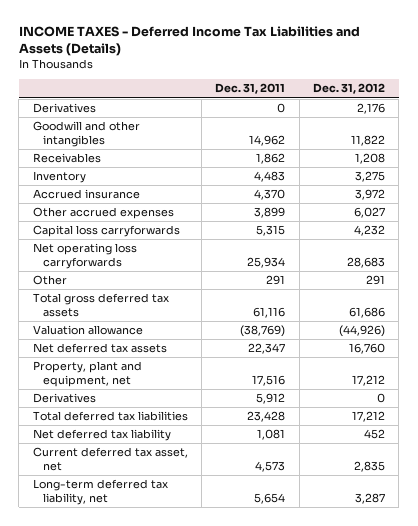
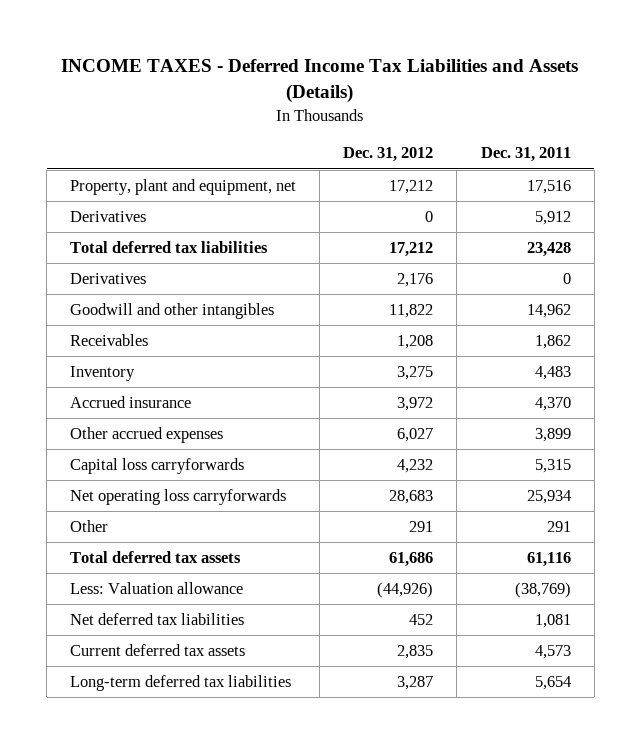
[32,361,142,388] Property, plant and equipment, net -> [70,179,297,196] Property, plant and equipment, net
[32,393,96,404] Derivatives -> [70,211,147,223] Derivatives
[32,411,188,422] Total deferred tax liabilities -> [70,241,269,254] Total deferred tax liabilities
[32,343,167,354] Net deferred tax assets -> none
[32,293,169,318] Total gross deferred tax assets -> [70,551,242,564] Total deferred tax assets
[32,325,143,336] Valuation allowance -> [70,582,244,595] Less: Valuation allowance
[32,429,171,442] Net deferred tax liability -> [70,613,245,626] Net deferred tax liabilities
[32,447,188,472] Current deferred tax asset, net -> [70,644,246,657] Current deferred tax assets
[32,479,168,506] Long-term deferred tax liability, net -> [70,675,292,692] Long-term deferred tax liabilities

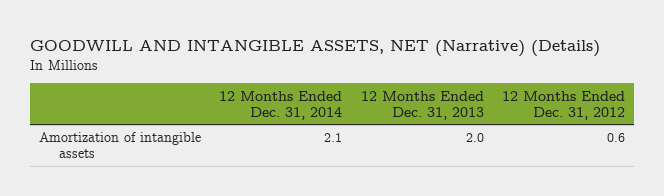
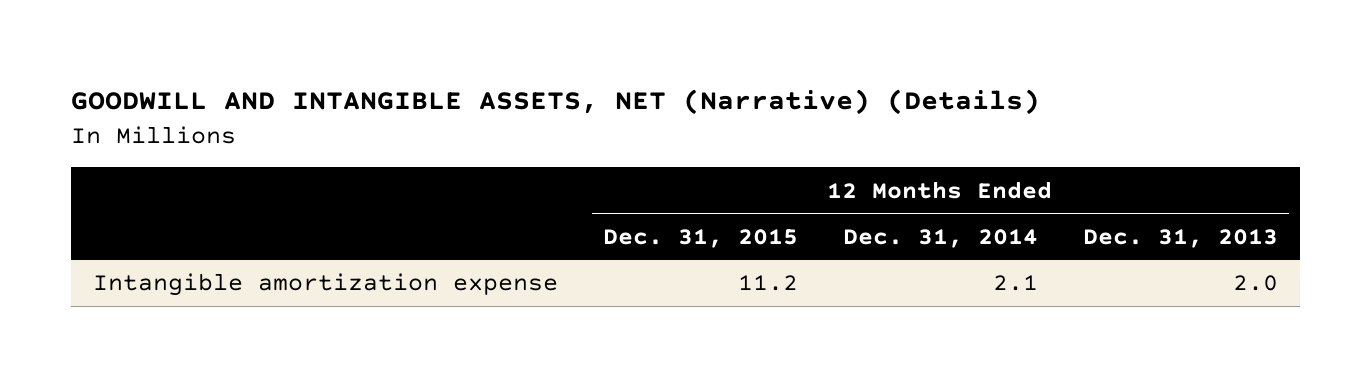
[502,90,626,120] 12 Months Ended Dec. 31, 2012 -> none
none -> [603,228,799,248] Dec. 31, 2015
[38,132,201,159] Amortization of intangible assets -> [93,273,559,297] Intangible amortization expense

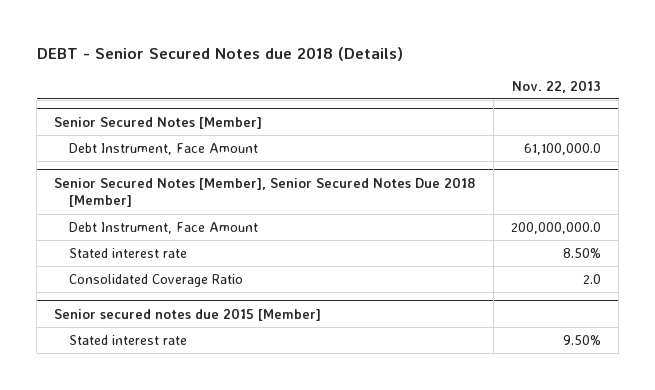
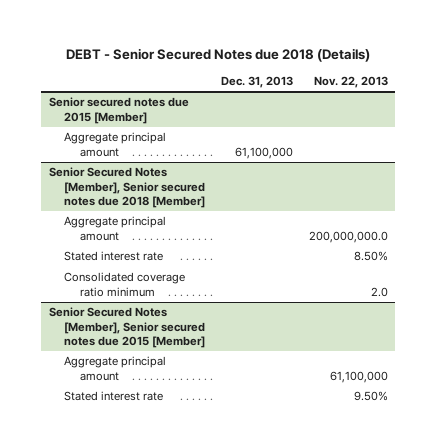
none -> [220,76,293,89] Dec. 31, 2013
[54,116,263,129] Senior Secured Notes [Member] -> none
[68,142,258,155] Debt Instrument, Face Amount -> none
[54,176,476,208] Senior Secured Notes [Member], Senior Secured Notes Due 2018 [Member] -> none
[68,221,258,234] Debt Instrument, Face Amount -> none
[68,247,187,258] Stated interest rate -> none
[68,273,243,287] Consolidated Coverage Ratio -> none
none -> [64,132,167,157] Aggregate principal amount
none -> [48,167,206,208] Senior Secured Notes [Member], Senior secured notes due 2018 [Member]
none -> [64,216,167,241] Aggregate principal amount
none -> [64,251,164,262] Stated interest rate
none -> [64,272,186,297] Consolidated coverage ratio minimum
none -> [48,307,206,348] Senior Secured Notes [Member], Senior secured notes due 2015 [Member]
none -> [64,356,167,381] Aggregate principal amount

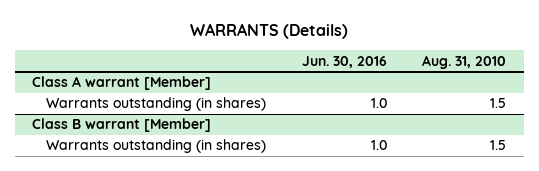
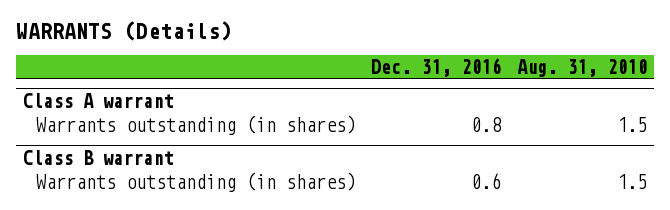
[301,55,387,68] Jun. 30, 2016 -> none
none -> [371,57,502,77] Dec. 31, 2016
[32,76,212,91] Class A warrant [Member] -> [23,92,174,108] Class A warrant
[32,118,212,133] Class B warrant [Member] -> [23,149,174,165] Class B warrant

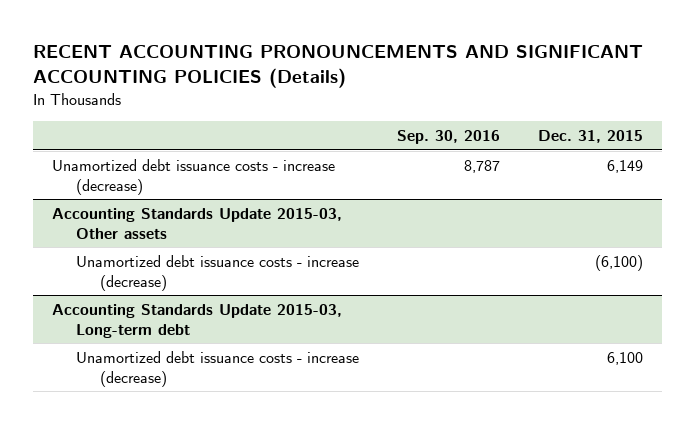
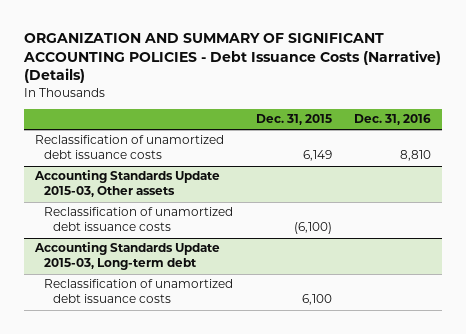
[32,45,643,89] RECENT ACCOUNTING PRONOUNCEMENTS AND SIGNIFICANT ACCOUNTING POLICIES (Details) -> [23,32,442,84] ORGANIZATION AND SUMMARY OF SIGNIFICANT ACCOUNTING POLICIES - Debt Issuance Costs (Narrative) (Details)
[396,130,500,145] Sep. 30, 2016 -> none
none -> [353,114,431,126] Dec. 31, 2016
[51,158,335,195] Unamortized debt issuance costs - increase (decrease) -> [35,135,225,160] Reclassification of unamortized debt issuance costs
[75,254,359,291] Unamortized debt issuance costs - increase (decrease) -> [44,207,234,232] Reclassification of unamortized debt issuance costs
[75,350,359,387] Unamortized debt issuance costs - increase (decrease) -> [44,279,234,304] Reclassification of unamortized debt issuance costs

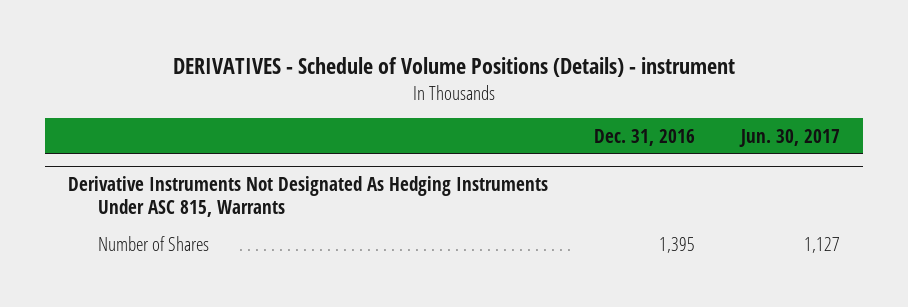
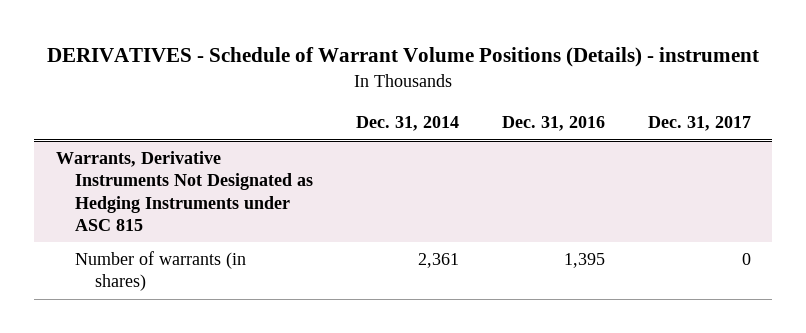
[173,57,736,78] DERIVATIVES - Schedule of Volume Positions (Details) - instrument -> [47,47,760,68] DERIVATIVES - Schedule of Warrant Volume Positions (Details) - instrument
[738,128,840,147] Jun. 30, 2017 -> none
none -> [356,116,460,132] Dec. 31, 2014
none -> [647,116,751,132] Dec. 31, 2017
[68,176,549,218] Derivative Instruments Not Designated As Hedging Instruments Under ASC 815, Warrants -> [55,151,314,231] Warrants, Derivative Instruments Not Designated as Hedging Instruments under ASC 815
[97,235,209,251] Number of Shares -> [75,251,247,292] Number of warrants (in shares)

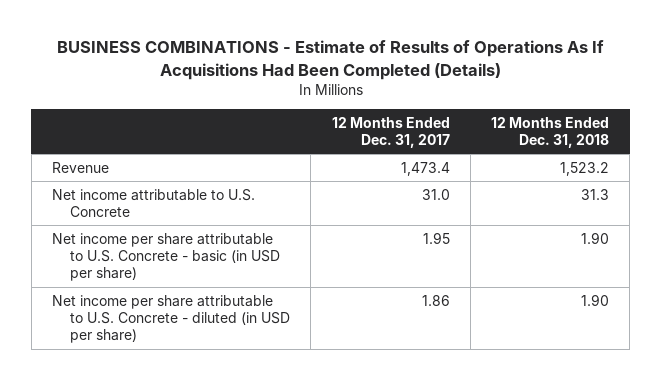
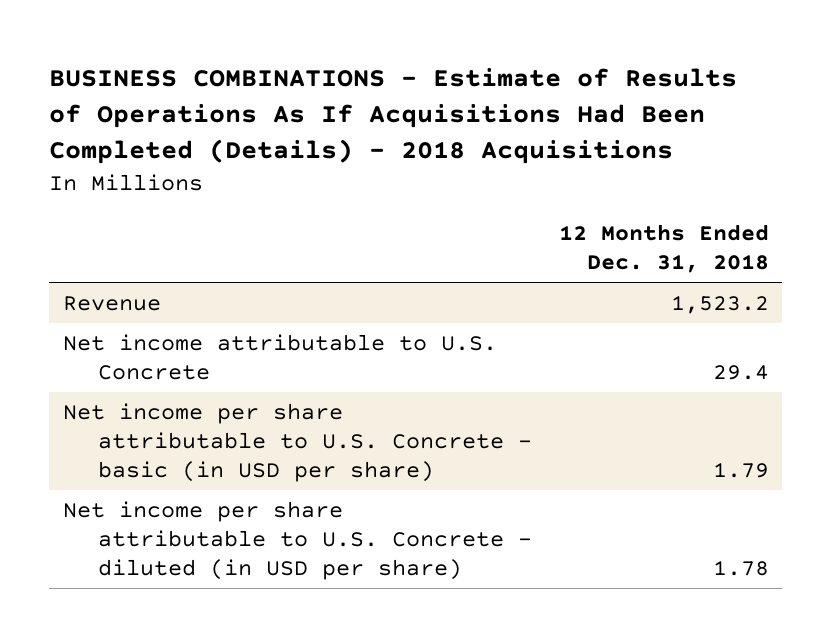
[56,40,604,80] BUSINESS COMBINATIONS - Estimate of Results of Operations As If Acquisitions Had Been Completed (Details) -> [49,67,738,165] BUSINESS COMBINATIONS - Estimate of Results of Operations As If Acquisitions Had Been Completed (Details) - 2018 Acquisitions
[331,116,450,148] 12 Months Ended Dec. 31, 2017 -> none
[581,188,610,200] 31.3 -> [712,365,769,381] 29.4
[581,231,610,244] 1.90 -> [712,462,769,479] 1.79
[581,293,610,306] 1.90 -> [712,560,769,577] 1.78

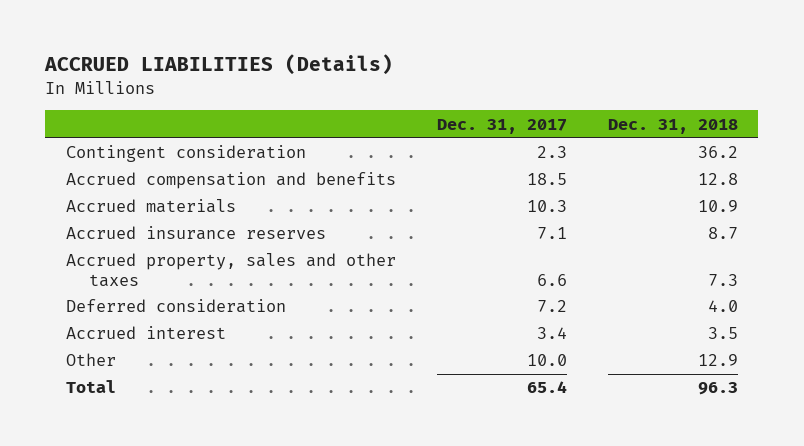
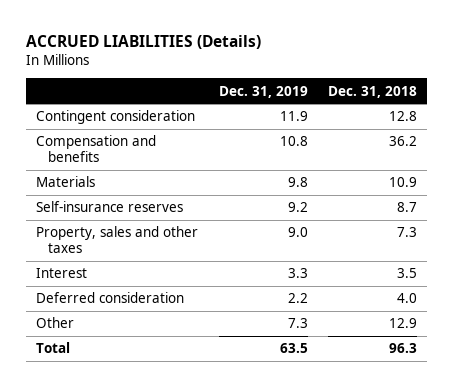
[436,118,567,134] Dec. 31, 2017 -> none
none -> [218,85,308,98] Dec. 31, 2019
[697,146,738,159] 36.2 -> [389,111,418,122] 12.8
[65,172,396,190] Accrued compensation and benefits -> [36,135,157,162] Compensation and benefits
[697,173,738,186] 12.8 -> [389,136,418,147] 36.2
[65,199,236,214] Accrued materials -> [36,176,96,188] Materials
[65,226,326,241] Accrued insurance reserves -> [36,201,184,213] Self-insurance reserves
[65,253,396,287] Accrued property, sales and other taxes -> [36,226,199,253] Property, sales and other taxes
none -> [36,268,88,279] Interest
[65,326,226,340] Accrued interest -> none

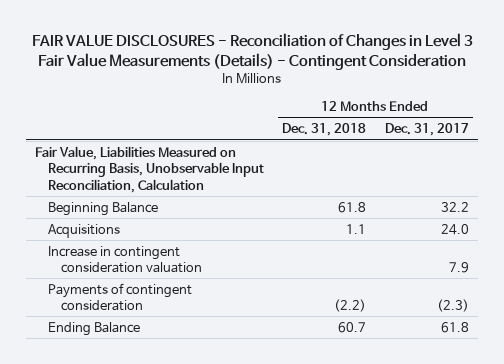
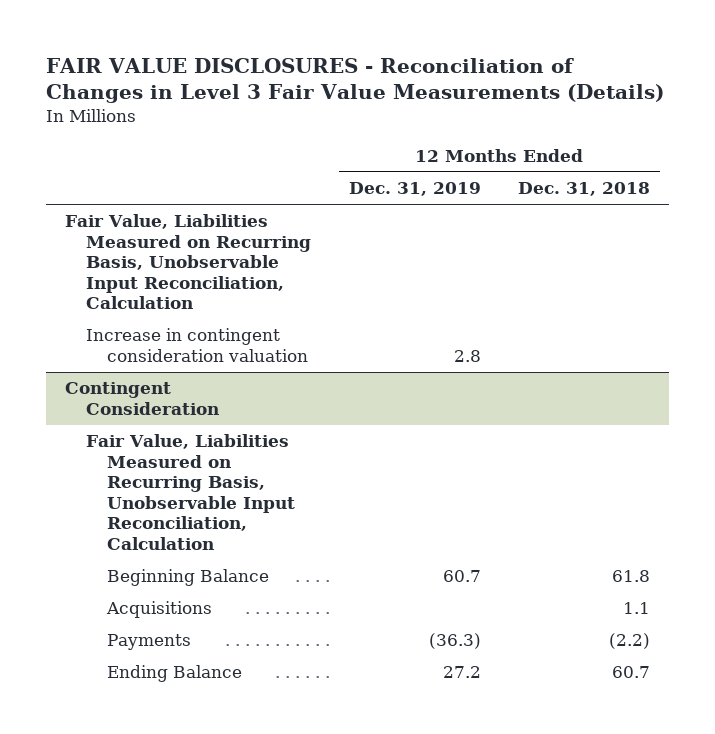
[31,32,473,70] FAIR VALUE DISCLOSURES - Reconciliation of Changes in Level 3 Fair Value Measurements (Details) - Contingent Consideration -> [46,57,665,104] FAIR VALUE DISCLOSURES - Reconciliation of Changes in Level 3 Fair Value Measurements (Details)
[384,123,469,137] Dec. 31, 2017 -> none
none -> [348,182,481,197] Dec. 31, 2019
[48,245,203,274] Increase in contingent consideration valuation -> [86,328,309,362] Increase in contingent consideration valuation
none -> [64,382,220,415] Contingent Consideration
none -> [86,434,296,550] Fair Value, Liabilities Measured on Recurring Basis, Unobservable Input Reconciliation, Calculation
[48,282,193,312] Payments of contingent consideration -> [107,634,192,651] Payments

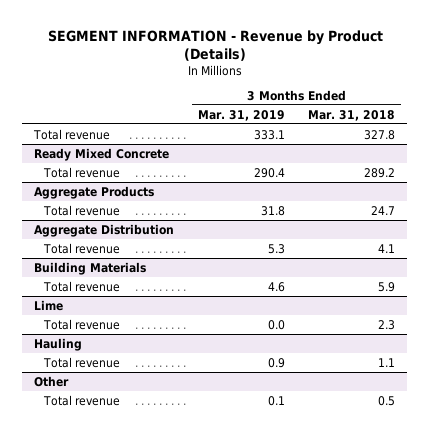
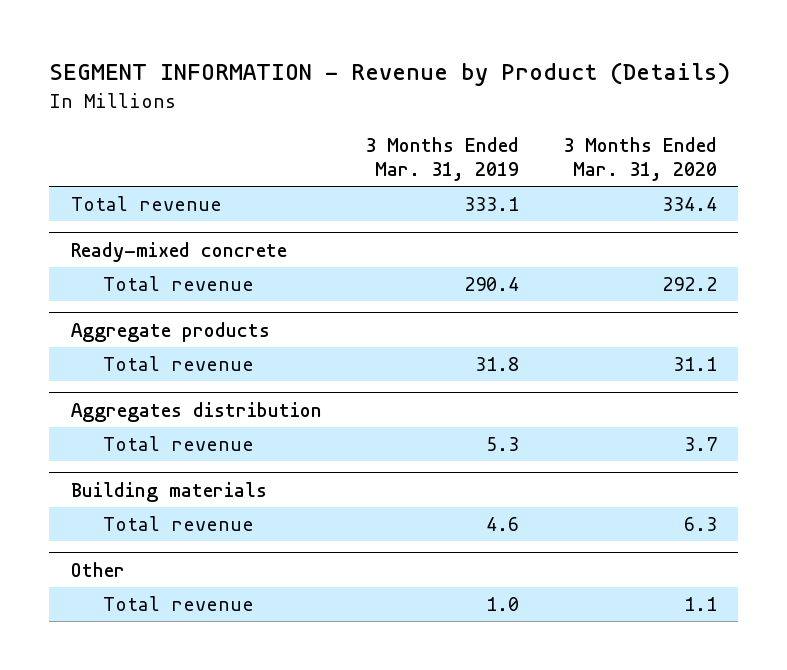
[308,109,396,121] Mar. 31, 2018 -> none
none -> [562,137,717,182] 3 Months Ended Mar. 31, 2020
[34,147,170,161] Ready Mixed Concrete -> [70,242,287,263] Ready-mixed concrete
[34,185,155,199] Aggregate Products -> [70,322,270,343] Aggregate products
[34,223,175,237] Aggregate Distribution -> [70,402,322,423] Aggregates distribution
[34,261,147,275] Building Materials -> [70,482,267,503] Building materials
[34,299,64,311] Lime -> none
[42,318,120,330] Total revenue -> none
[34,337,83,351] Hauling -> none
[42,356,120,368] Total revenue -> none
[267,395,285,406] 0.1 -> [486,597,520,612] 1.0

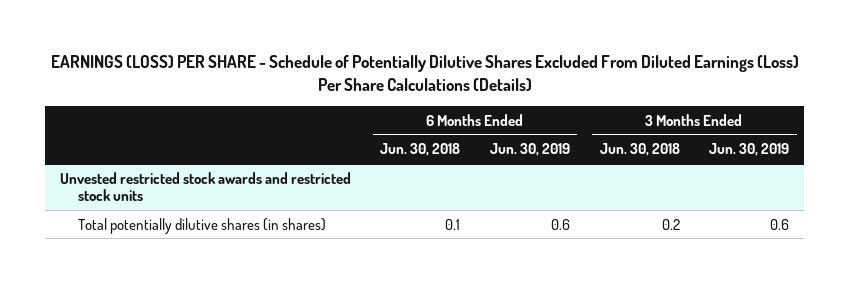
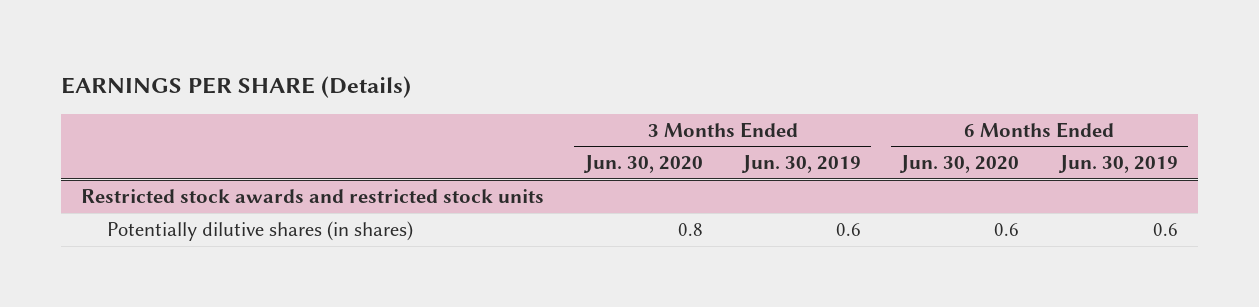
[50,55,799,92] EARNINGS (LOSS) PER SHARE - Schedule of Potentially Dilutive Shares Excluded From Diluted Earnings (Loss) Per Share Calculations (Details) -> [61,75,412,98] EARNINGS PER SHARE (Details)
[380,143,461,157] Jun. 30, 2018 -> none
[599,143,680,157] Jun. 30, 2018 -> none
none -> [582,155,703,174] Jun. 30, 2020
none -> [899,155,1020,174] Jun. 30, 2020
[59,171,351,202] Unvested restricted stock awards and restricted stock units -> [81,189,545,204] Restricted stock awards and restricted stock units
[77,217,326,234] Total potentially dilutive shares (in shares) -> [106,221,413,242] Potentially dilutive shares (in shares)

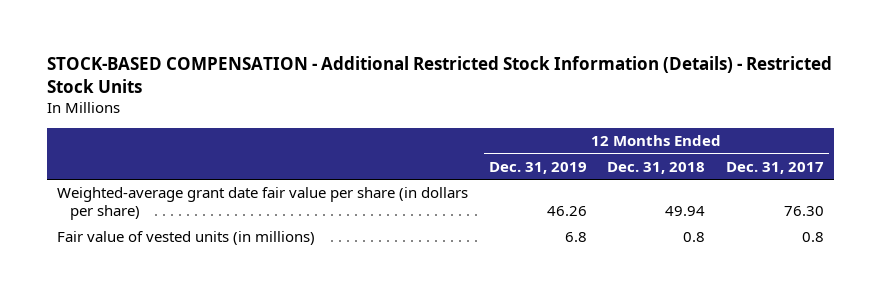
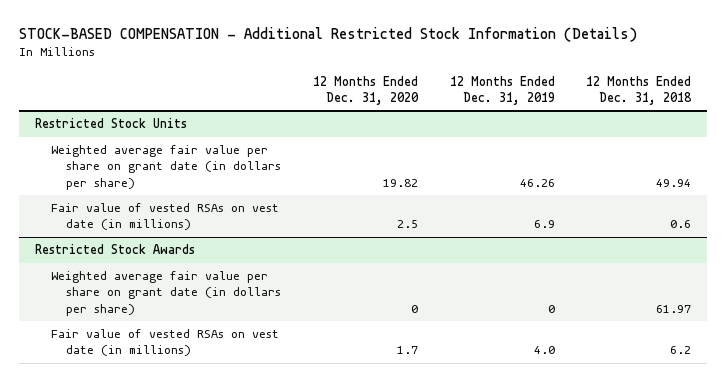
[46,56,832,94] STOCK-BASED COMPENSATION - Additional Restricted Stock Information (Details) - Restricted Stock Units -> [19,26,638,42] STOCK-BASED COMPENSATION - Additional Restricted Stock Information (Details)
[726,162,825,175] Dec. 31, 2017 -> none
none -> [312,75,419,106] 12 Months Ended Dec. 31, 2020
none -> [35,118,188,129] Restricted Stock Units
[57,187,469,221] Weighted-average grant date fair value per share (in dollars per share) -> [50,145,282,190] Weighted average fair value per share on grant date (in dollars per share)
[57,231,316,246] Fair value of vested units (in millions) -> [50,203,279,231] Fair value of vested RSAs on vest date (in millions)
[564,232,587,243] 6.8 -> [533,220,555,229] 6.9
[683,232,706,243] 0.8 -> [670,220,692,229] 0.6
none -> [35,244,196,255] Restricted Stock Awards
none -> [50,271,282,316] Weighted average fair value per share on grant date (in dollars per share)
none -> [50,329,279,357] Fair value of vested RSAs on vest date (in millions)

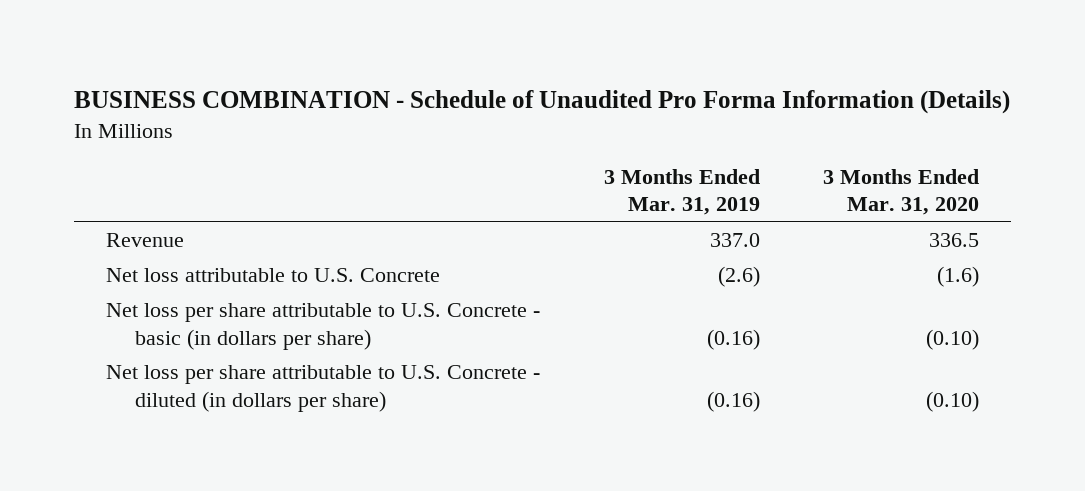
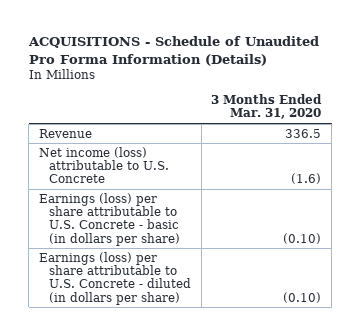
[74,90,1011,115] BUSINESS COMBINATION - Schedule of Unaudited Pro Forma Information (Details) -> [27,36,319,66] ACQUISITIONS - Schedule of Unaudited Pro Forma Information (Details)
[603,169,760,216] 3 Months Ended Mar. 31, 2019 -> none
[106,268,441,283] Net loss attributable to U.S. Concrete -> [38,146,170,184] Net income (loss) attributable to U.S. Concrete
[106,303,541,350] Net loss per share attributable to U.S. Concrete - basic (in dollars per share) -> [38,192,181,246] Earnings (loss) per share attributable to U.S. Concrete - basic (in dollars per share)
[106,365,541,412] Net loss per share attributable to U.S. Concrete - diluted (in dollars per share) -> [38,251,192,305] Earnings (loss) per share attributable to U.S. Concrete - diluted (in dollars per share)

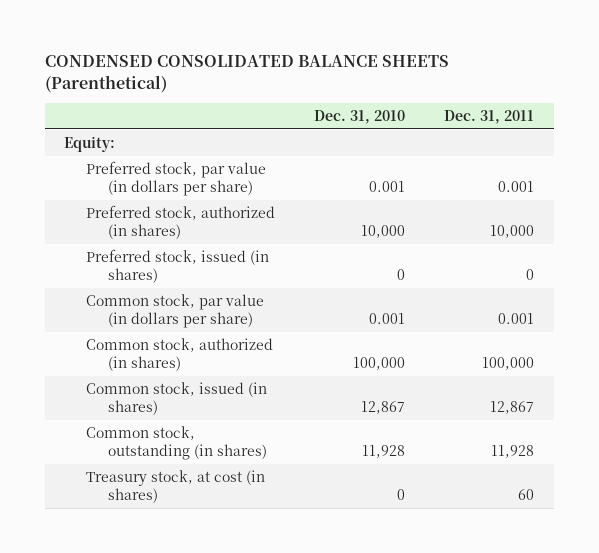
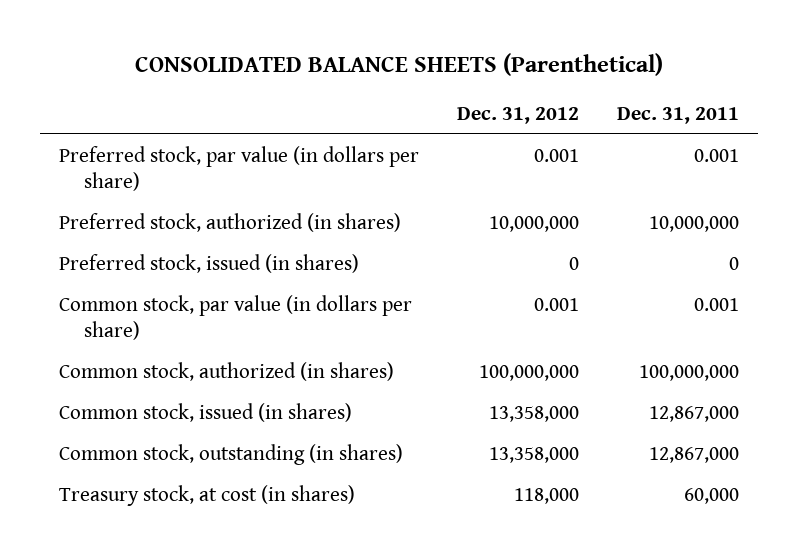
[44,54,449,93] CONDENSED CONSOLIDATED BALANCE SHEETS (Parenthetical) -> [135,53,664,77] CONSOLIDATED BALANCE SHEETS (Parenthetical)
[314,109,406,124] Dec. 31, 2010 -> none
none -> [457,106,580,124] Dec. 31, 2012
[64,136,116,153] Equity: -> none
[490,224,535,238] 10,000 -> [649,215,740,232] 10,000,000
[482,356,535,370] 100,000 -> [639,364,740,381] 100,000,000
[490,400,535,414] 12,867 -> [649,405,740,422] 12,867,000
[491,444,535,458] 11,928 -> [649,446,740,463] 12,867,000
[518,488,535,500] 60 -> [684,487,740,504] 60,000

